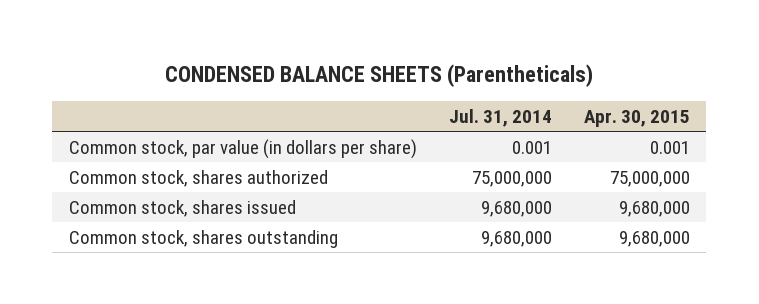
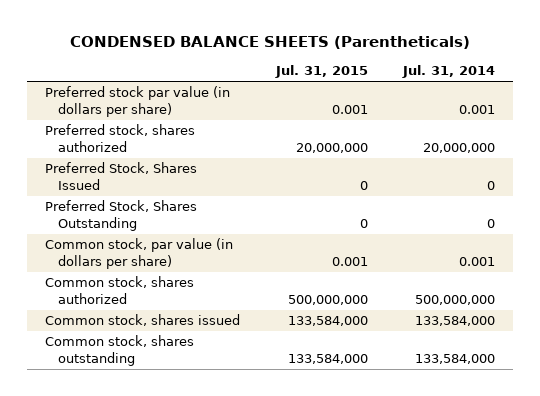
[584,109,691,127] Apr. 30, 2015 -> none
none -> [274,65,368,79] Jul. 31, 2015
none -> [45,86,231,117] Preferred stock par value (in dollars per share)
none -> [45,124,196,152] Preferred stock, shares authorized
none -> [45,162,198,190] Preferred Stock, Shares Issued
none -> [45,200,198,231] Preferred Stock, Shares Outstanding
[471,170,552,187] 75,000,000 -> [414,294,495,305] 500,000,000
[480,200,552,217] 9,680,000 -> [414,316,495,327] 133,584,000
[480,230,552,247] 9,680,000 -> [414,353,495,364] 133,584,000

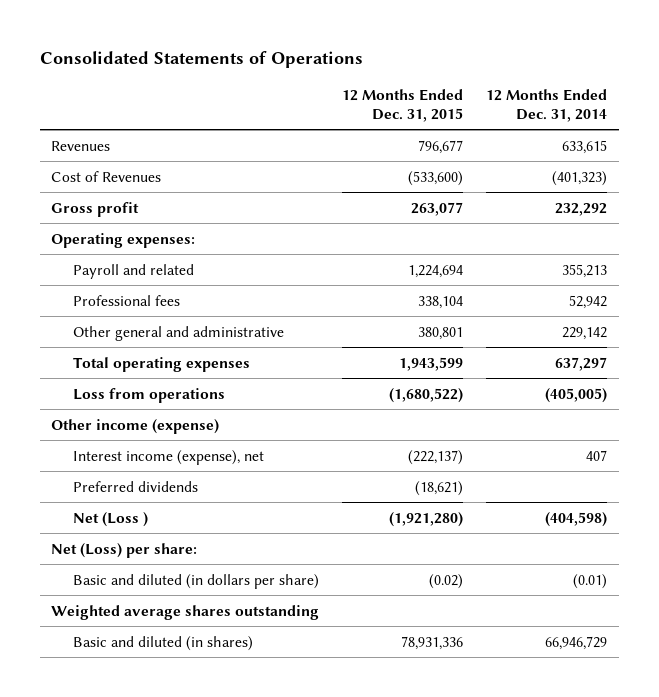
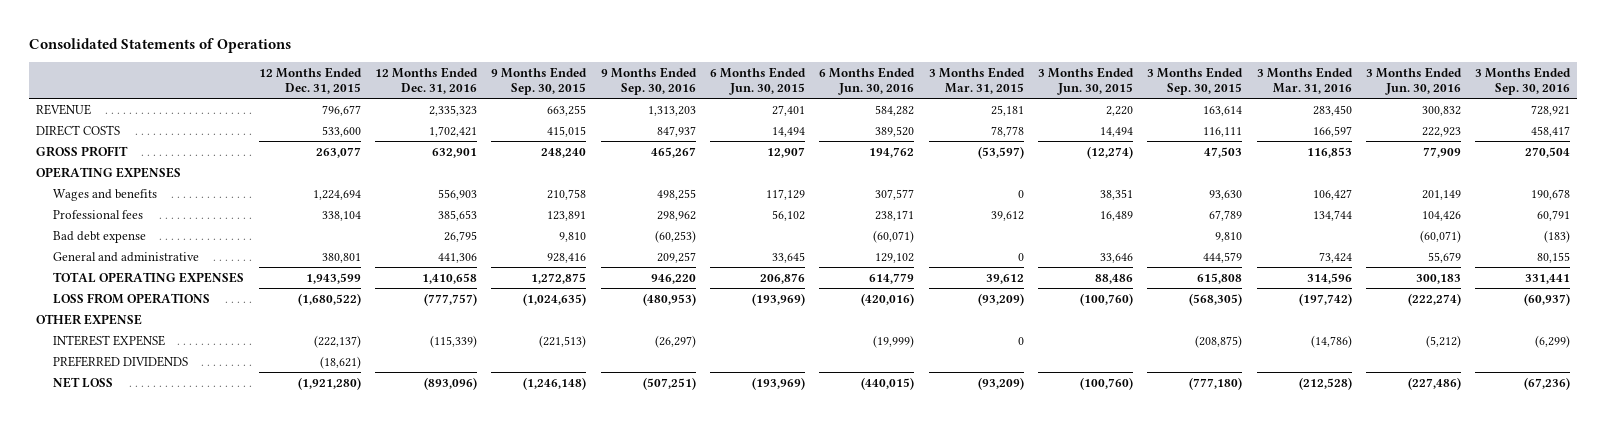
[486,89,608,122] 12 Months Ended Dec. 31, 2014 -> none
none -> [375,66,479,95] 12 Months Ended Dec. 31, 2016
none -> [491,66,588,96] 9 Months Ended Sep. 30, 2015
none -> [600,66,697,96] 9 Months Ended Sep. 30, 2016
none -> [710,66,807,96] 6 Months Ended Jun. 30, 2015
none -> [819,66,916,96] 6 Months Ended Jun. 30, 2016
none -> [928,66,1025,95] 3 Months Ended Mar. 31, 2015
none -> [1037,66,1134,96] 3 Months Ended Jun. 30, 2015
none -> [1147,66,1244,96] 3 Months Ended Sep. 30, 2015
none -> [1256,66,1353,95] 3 Months Ended Mar. 31, 2016
none -> [1365,66,1462,96] 3 Months Ended Jun. 30, 2016
none -> [1475,66,1572,96] 3 Months Ended Sep. 30, 2016
[51,140,111,151] Revenues -> [35,103,91,115] REVENUE
[51,170,162,182] Cost of Revenues -> [35,124,120,136] DIRECT COSTS
[408,170,464,186] (533,600) -> [321,125,361,137] 533,600
[51,201,140,217] Gross profit -> [35,145,128,157] GROSS PROFIT
[51,232,196,248] Operating expenses: -> [35,166,181,178] OPERATING EXPENSES
[72,263,194,279] Payroll and related -> [53,188,158,201] Wages and benefits
[51,542,198,558] Net (Loss) per share: -> none
[72,573,319,589] Basic and diluted (in dollars per share) -> none
[51,604,320,620] Weighted average shares outstanding -> none
[72,635,253,651] Basic and diluted (in shares) -> none
none -> [53,230,147,243] Bad debt expense
[72,325,284,341] Other general and administrative -> [53,251,200,262] General and administrative
[72,356,250,372] Total operating expenses -> [53,271,245,283] TOTAL OPERATING EXPENSES
[72,387,225,403] Loss from operations -> [53,292,211,304] LOSS FROM OPERATIONS
[51,418,220,434] Other income (expense) -> [35,313,142,325] OTHER EXPENSE
[72,449,264,465] Interest income (expense), net -> [53,334,166,346] INTEREST EXPENSE
[72,480,198,492] Preferred dividends -> [53,355,189,367] PREFERRED DIVIDENDS
[72,511,148,527] Net (Loss ) -> [53,376,114,388] NET LOSS

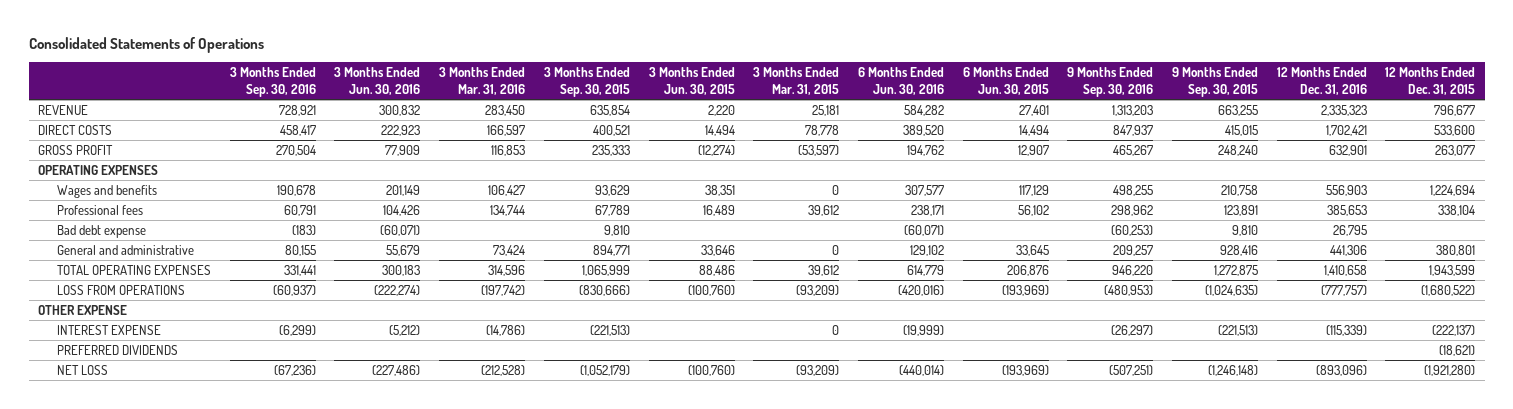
[1203,105,1243,116] 163,614 -> [589,104,630,116] 635,854
[1203,126,1243,137] 116,111 -> [592,124,630,136] 400,521
[1204,146,1243,158] 47,503 -> [591,144,630,156] 235,333
[1209,189,1243,200] 93,630 -> [594,184,630,196] 93,629
[1203,251,1243,263] 444,579 -> [592,244,630,256] 894,771
[1197,272,1243,284] 615,808 -> [581,264,630,276] 1,065,999
[1189,292,1243,306] (568,305) -> [578,284,630,296] (830,666)
[1195,334,1243,348] (208,875) -> [589,324,630,336] (221,513)
[861,376,915,390] (440,015) -> [898,364,944,376] (440,014)
[1189,376,1243,390] (777,180) -> [579,364,630,376] (1,052,179)

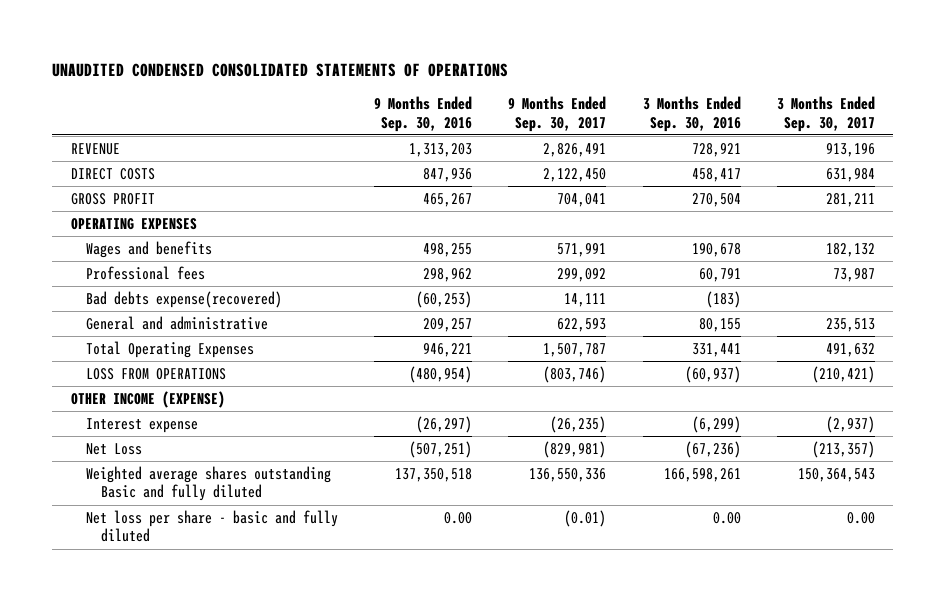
[28,36,264,53] Consolidated Statements of Operations -> [52,63,509,78] UNAUDITED CONDENSED CONSOLIDATED STATEMENTS OF OPERATIONS
[334,66,421,95] 3 Months Ended Jun. 30, 2016 -> none
[439,66,526,95] 3 Months Ended Mar. 31, 2016 -> none
[543,66,630,97] 3 Months Ended Sep. 30, 2015 -> none
[648,66,735,95] 3 Months Ended Jun. 30, 2015 -> none
[753,66,840,95] 3 Months Ended Mar. 31, 2015 -> none
[857,66,944,95] 6 Months Ended Jun. 30, 2016 -> none
[962,66,1049,95] 6 Months Ended Jun. 30, 2015 -> none
[1171,66,1258,97] 9 Months Ended Sep. 30, 2015 -> none
[1276,66,1367,95] 12 Months Ended Dec. 31, 2016 -> none
[1385,66,1476,95] 12 Months Ended Dec. 31, 2015 -> none
none -> [508,96,607,132] 9 Months Ended Sep. 30, 2017
none -> [777,96,876,132] 3 Months Ended Sep. 30, 2017
[1113,124,1154,136] 847,937 -> [423,167,473,182] 847,936
[57,224,147,238] Bad debt expense -> [85,290,282,308] Bad debts expense(recovered)
[57,344,179,355] PREFERRED DIVIDENDS -> none
[57,264,212,275] TOTAL OPERATING EXPENSES -> [85,340,254,358] Total Operating Expenses
[1112,264,1154,276] 946,220 -> [423,342,473,357] 946,221
[1104,284,1154,296] (480,953) -> [409,365,473,383] (480,954)
[38,304,128,315] OTHER EXPENSE -> [70,390,225,408] OTHER INCOME (EXPENSE)
[57,324,162,335] INTEREST EXPENSE -> [85,417,198,433] Interest expense
[57,364,109,375] NET LOSS -> [85,442,142,455] Net Loss
none -> [85,465,331,502] Weighted average shares outstanding Basic and fully diluted
none -> [85,509,338,543] Net loss per share - basic and fully diluted

